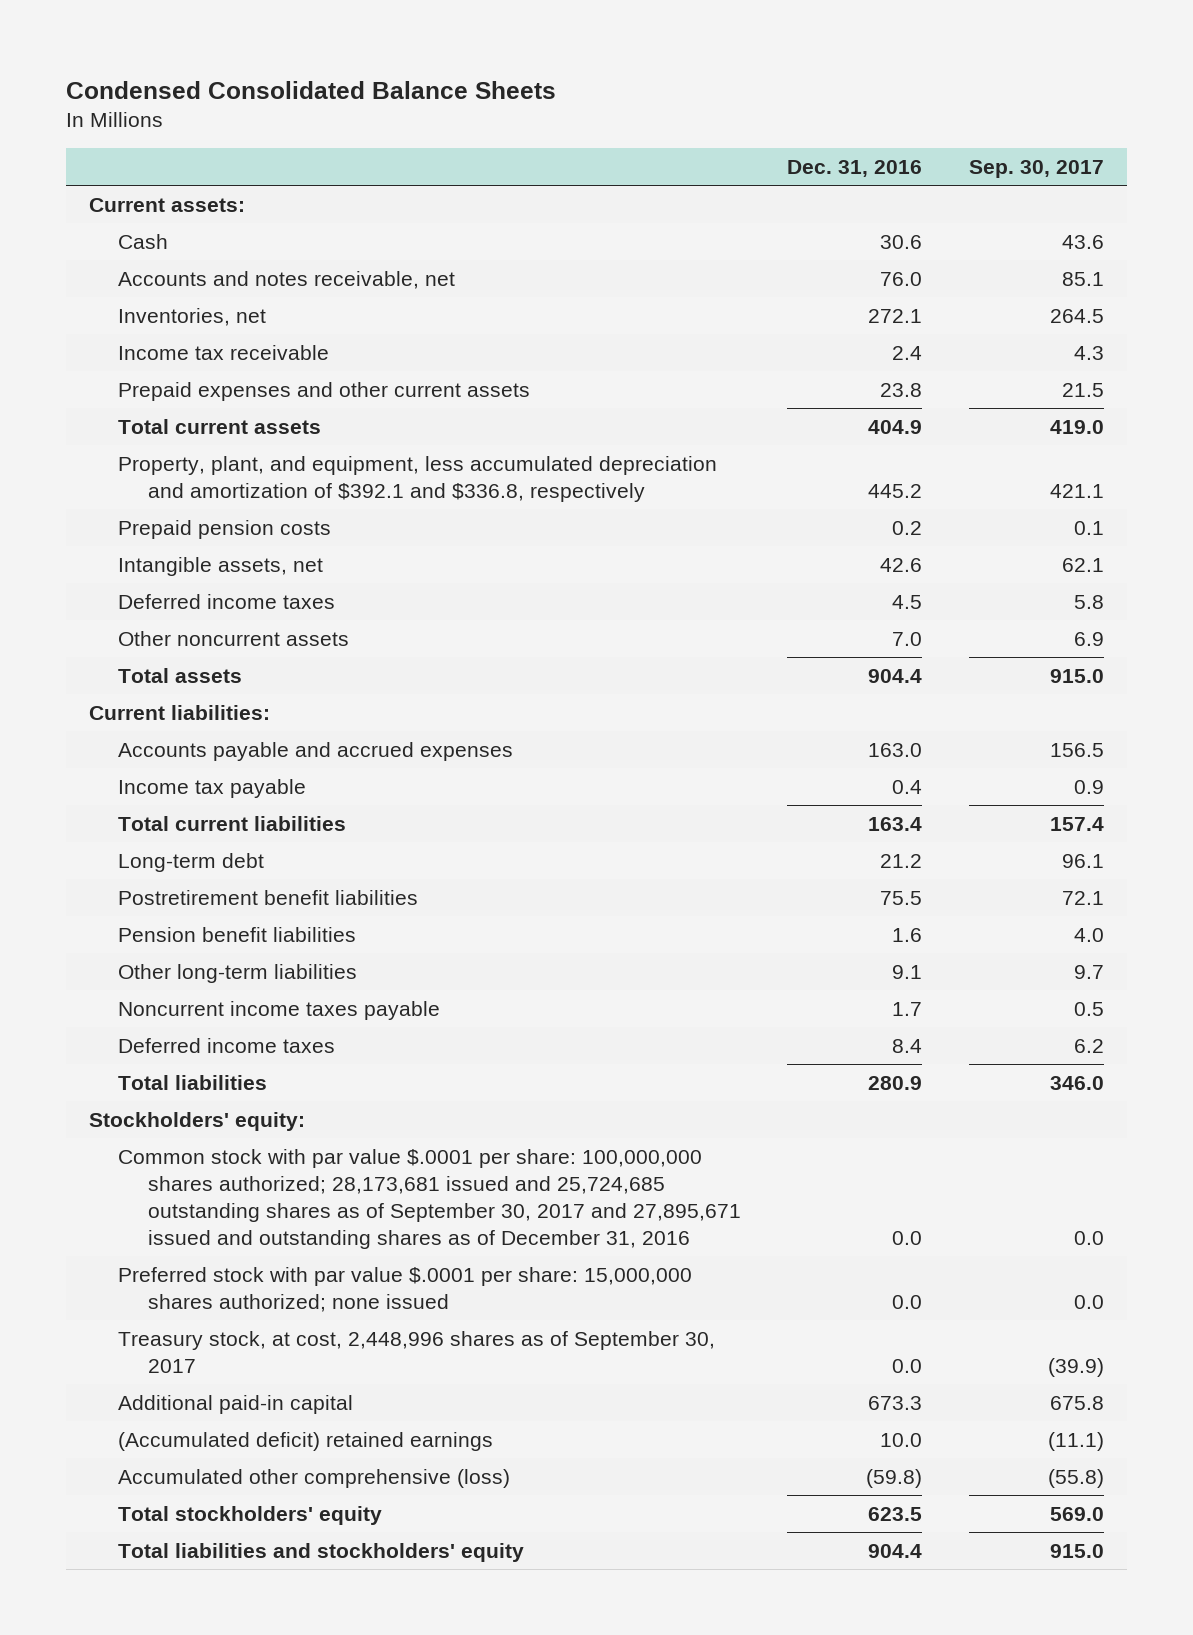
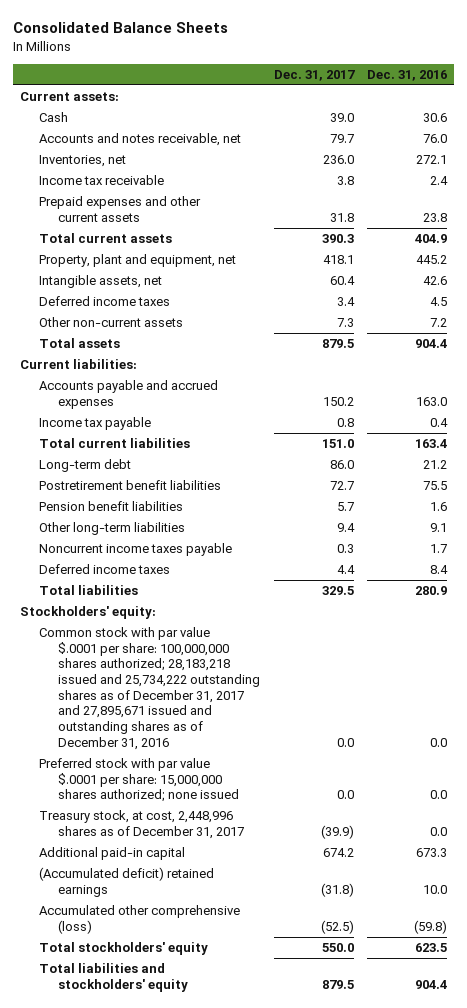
[65,80,556,99] Condensed Consolidated Balance Sheets -> [13,22,229,34] Consolidated Balance Sheets
[968,160,1104,179] Sep. 30, 2017 -> none
none -> [273,69,355,81] Dec. 31, 2017
[118,519,332,539] Prepaid pension costs -> none
[118,455,718,502] Property, plant, and equipment, less accumulated depreciation and amortization of $392.1 and $336.8, respectively -> [39,254,237,268] Property, plant and equipment, net
[118,630,350,646] Other noncurrent assets -> [39,317,184,328] Other non-current assets
[892,631,923,646] 7.0 -> [430,318,448,328] 7.2
[118,1148,741,1250] Common stock with par value $.0001 per share: 100,000,000 shares authorized; 28,173,681 issued and 25,724,685 outstanding shares as of September 30, 2017 and 27,895,671 issued and outstanding shares as of December 31, 2016 -> [39,627,261,750] Common stock with par value $.0001 per share: 100,000,000 shares authorized; 28,183,218 issued and 25,734,222 outstanding shares as of December 31, 2017 and 27,895,671 issued and outstanding shares as of December 31, 2016
[118,1330,716,1373] Treasury stock, at cost, 2,448,996 shares as of September 30, 2017 -> [39,810,245,839] Treasury stock, at cost, 2,448,996 shares as of December 31, 2017

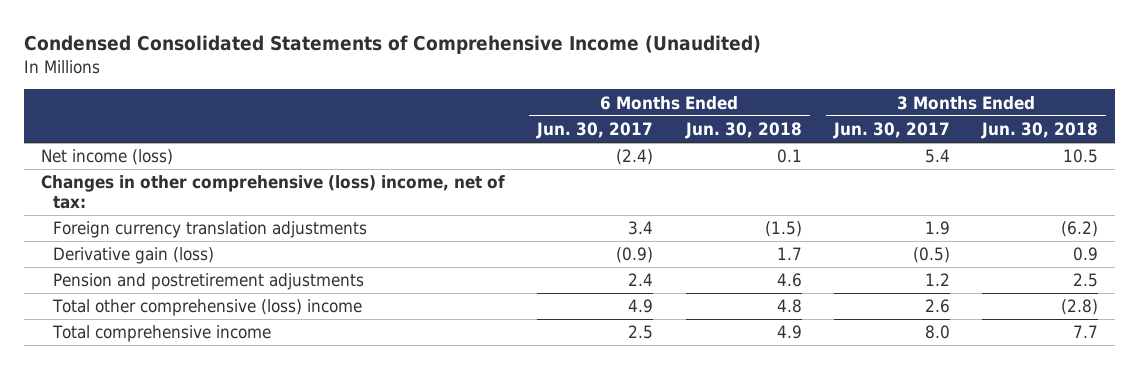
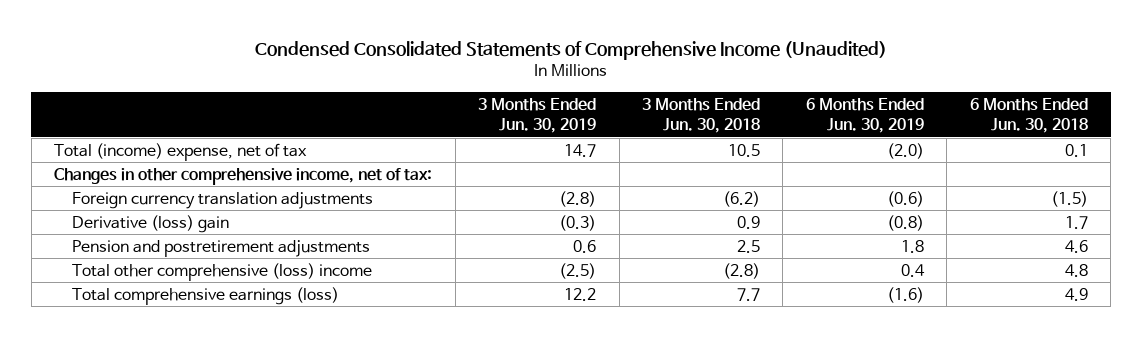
[536,121,654,139] Jun. 30, 2017 -> none
[832,121,950,139] Jun. 30, 2017 -> none
none -> [478,97,597,133] 3 Months Ended Jun. 30, 2019
none -> [805,97,924,133] 6 Months Ended Jun. 30, 2019
[40,149,173,166] Net income (loss) -> [54,142,308,161] Total (income) expense, net of tax
[40,175,505,210] Changes in other comprehensive (loss) income, net of tax: -> [54,167,433,185] Changes in other comprehensive income, net of tax:
[53,247,215,265] Derivative gain (loss) -> [72,214,230,233] Derivative (loss) gain
[52,325,272,343] Total comprehensive income -> [72,286,340,305] Total comprehensive earnings (loss)

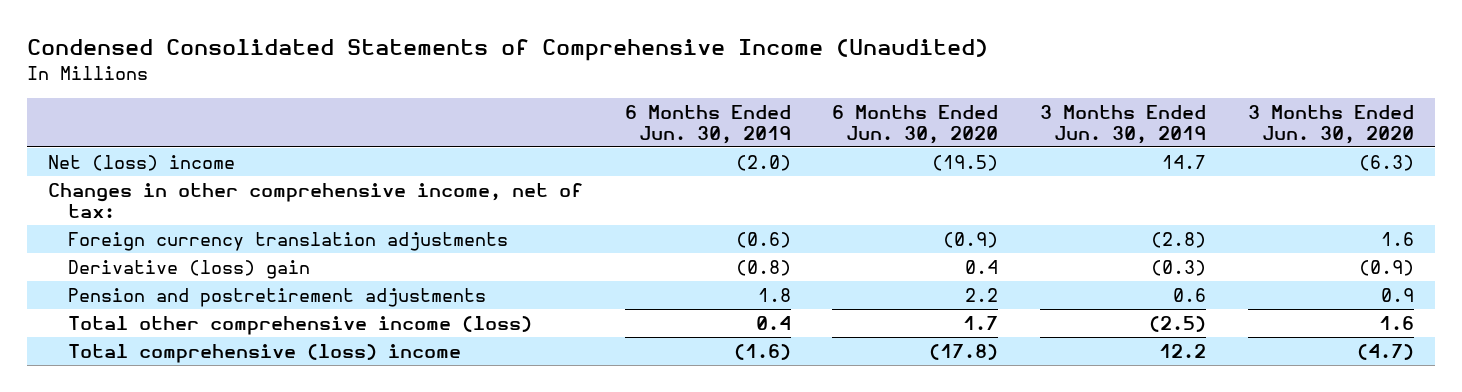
[641,97,760,133] 3 Months Ended Jun. 30, 2018 -> none
[969,97,1088,133] 6 Months Ended Jun. 30, 2018 -> none
none -> [832,104,999,144] 6 Months Ended Jun. 30, 2020
none -> [1248,104,1415,144] 3 Months Ended Jun. 30, 2020
[54,142,308,161] Total (income) expense, net of tax -> [47,154,235,171] Net (loss) income
[72,262,373,281] Total other comprehensive (loss) income -> [68,315,533,335] Total other comprehensive income (loss)
[72,286,340,305] Total comprehensive earnings (loss) -> [68,343,462,363] Total comprehensive (loss) income

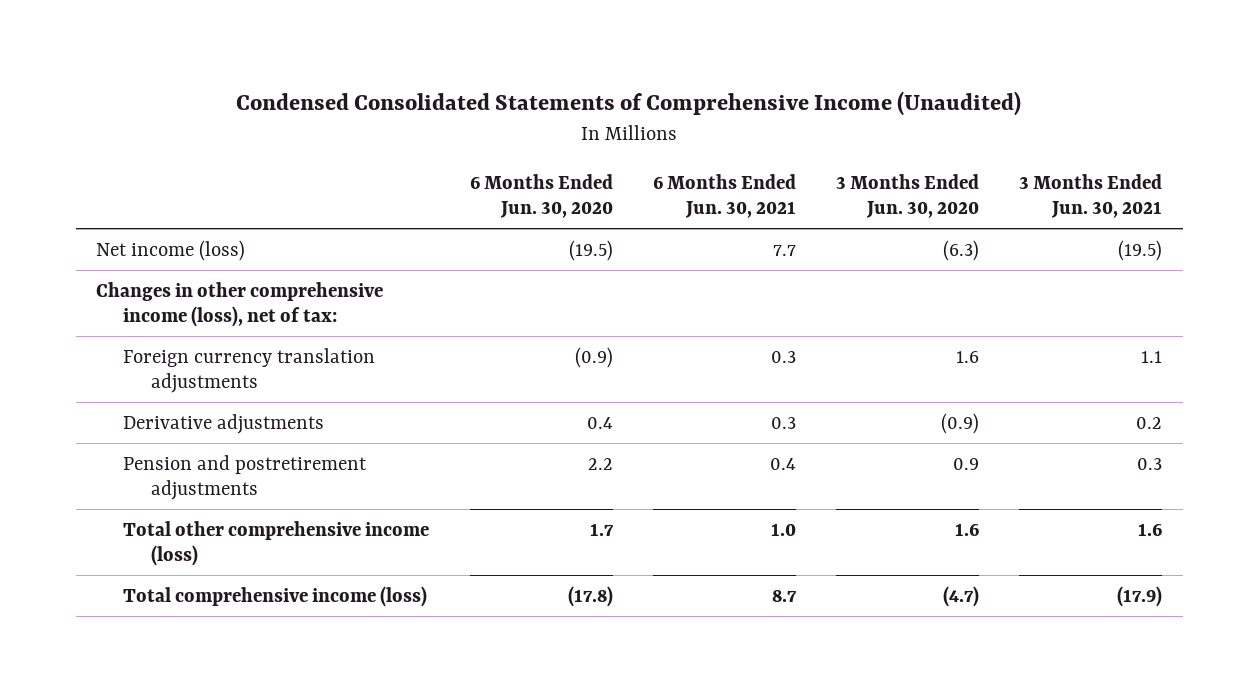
[624,104,791,144] 6 Months Ended Jun. 30, 2019 -> none
[1040,104,1207,144] 3 Months Ended Jun. 30, 2019 -> none
none -> [652,173,796,219] 6 Months Ended Jun. 30, 2021
none -> [1019,173,1163,219] 3 Months Ended Jun. 30, 2021
[47,154,235,171] Net (loss) income -> [95,239,245,261] Net income (loss)
[47,182,583,218] Changes in other comprehensive income, net of tax: -> [95,281,383,328] Changes in other comprehensive income (loss), net of tax:
[68,259,311,279] Derivative (loss) gain -> [123,413,325,434] Derivative adjustments
[68,343,462,363] Total comprehensive (loss) income -> [123,585,428,607] Total comprehensive income (loss)

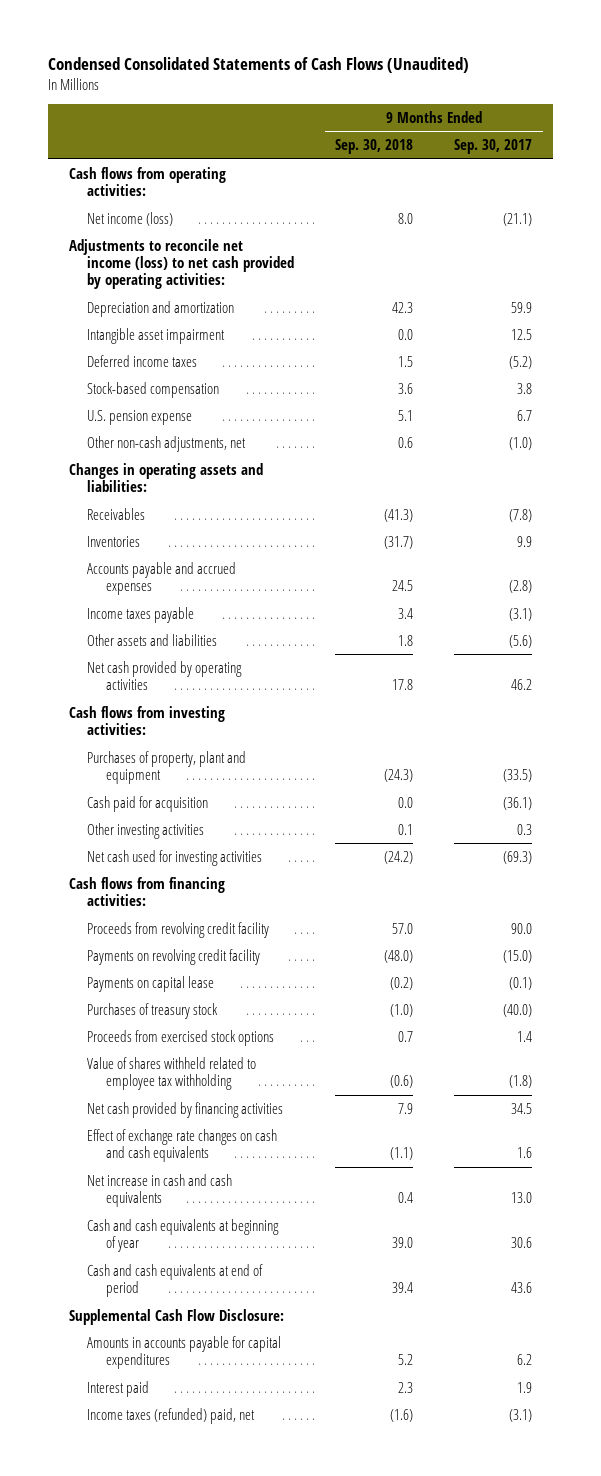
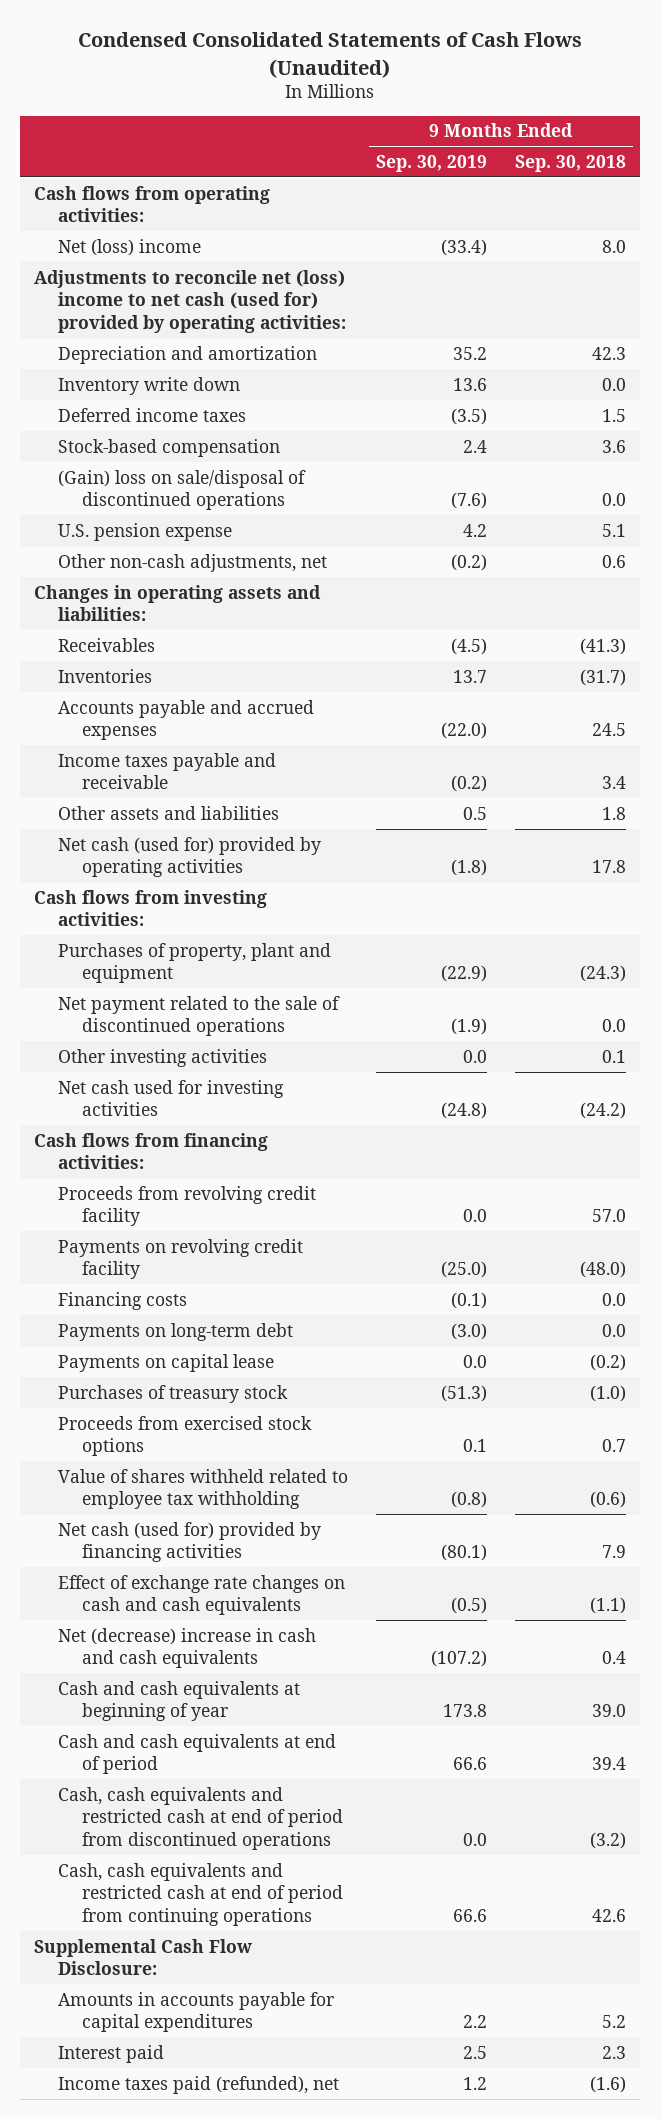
[454,139,533,155] Sep. 30, 2017 -> none
none -> [376,154,488,172] Sep. 30, 2019
[87,211,174,226] Net income (loss) -> [57,238,201,256] Net (loss) income
[68,238,295,290] Adjustments to reconcile net income (loss) to net cash provided by operating activities: -> [34,269,346,334] Adjustments to reconcile net (loss) income to net cash (used for) provided by operating activities:
[87,327,226,344] Intangible asset impairment -> none
none -> [57,376,240,395] Inventory write down
none -> [57,469,306,511] (Gain) loss on sale/disposal of discontinued operations
[87,606,195,623] Income taxes payable -> [57,752,276,790] Income taxes payable and receivable
[87,660,243,690] Net cash provided by operating activities -> [57,836,321,878] Net cash (used for) provided by operating activities
[87,795,209,812] Cash paid for acquisition -> none
none -> [57,995,340,1037] Net payment related to the sale of discontinued operations
none -> [57,1291,187,1310] Financing costs
none -> [57,1322,293,1341] Payments on long-term debt
[87,1101,284,1118] Net cash provided by financing activities -> [57,1521,321,1563] Net cash (used for) provided by financing activities
[87,1173,233,1207] Net increase in cash and cash equivalents -> [57,1627,316,1669] Net (decrease) increase in cash and cash equivalents
none -> [57,1786,343,1851] Cash, cash equivalents and restricted cash at end of period from discontinued operations
none -> [57,1862,343,1927] Cash, cash equivalents and restricted cash at end of period from continuing operations
[87,1407,256,1424] Income taxes (refunded) paid, net -> [57,2075,339,2094] Income taxes paid (refunded), net

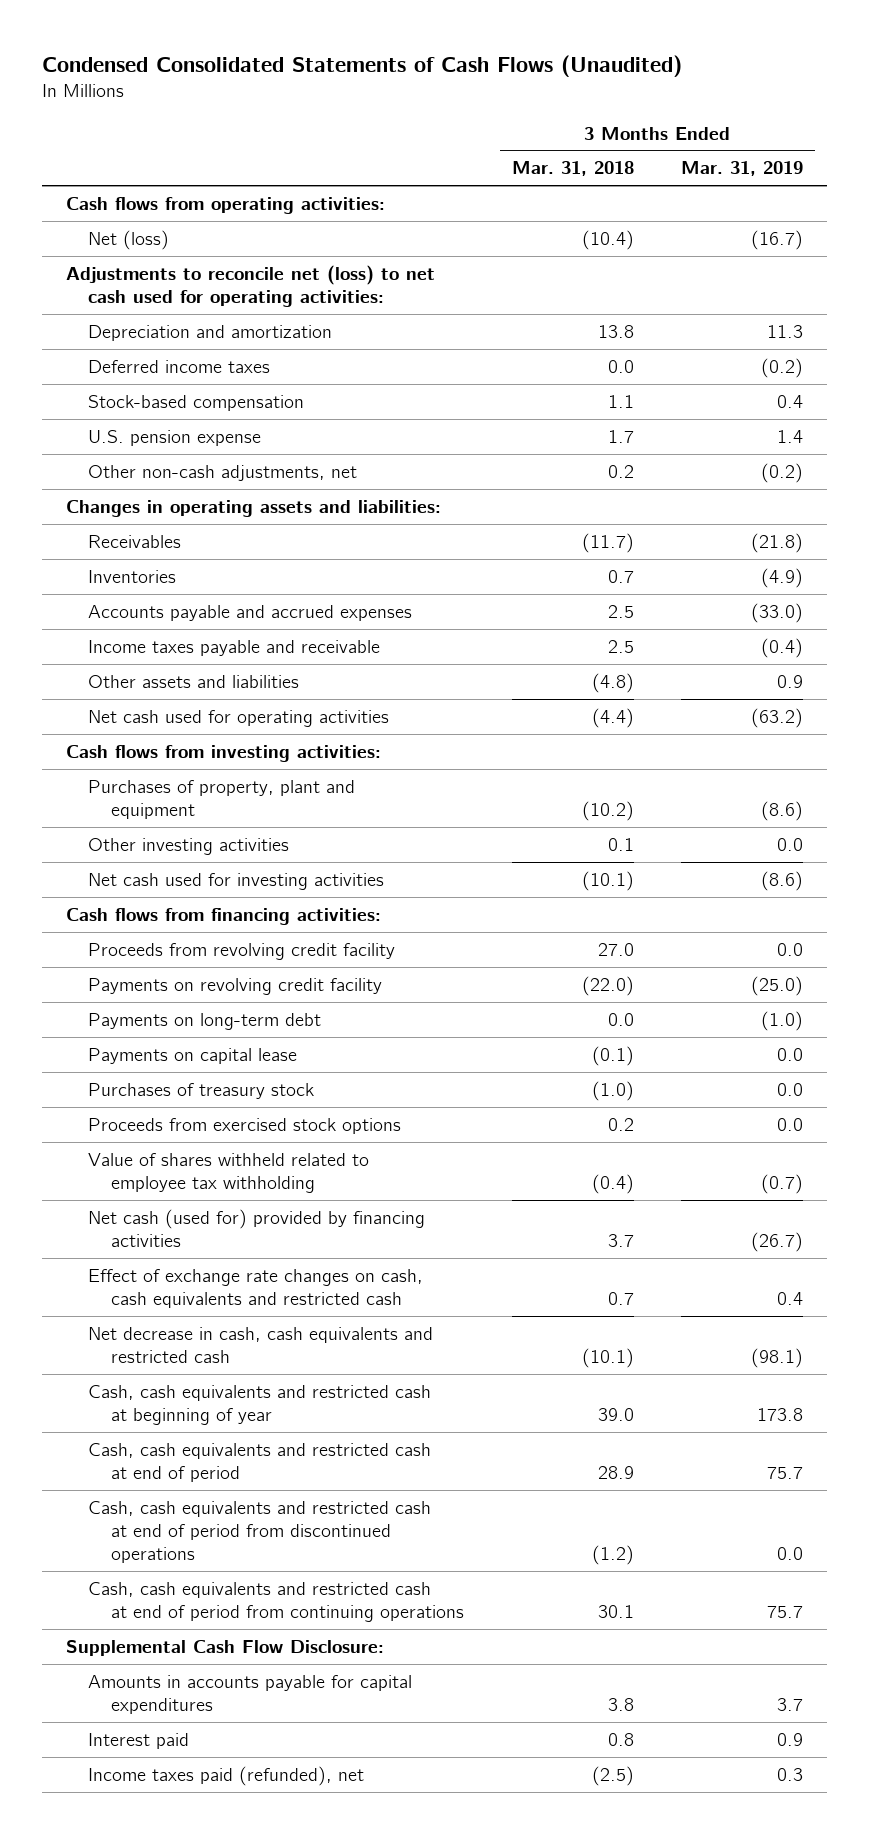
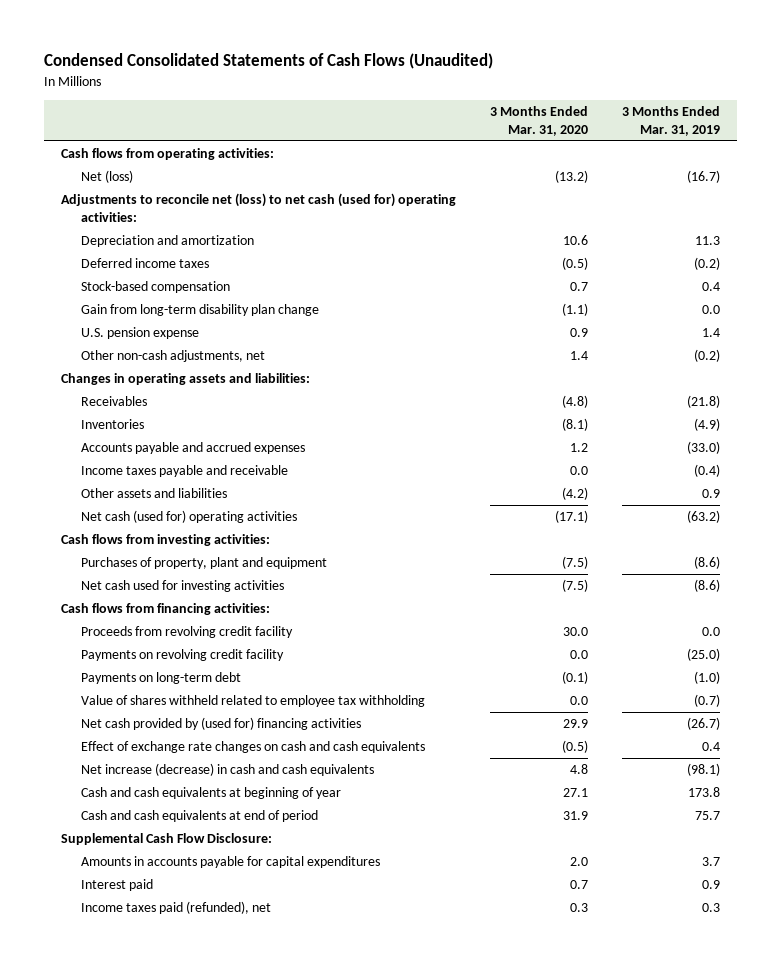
[511,161,634,177] Mar. 31, 2018 -> none
none -> [490,106,589,136] 3 Months Ended Mar. 31, 2020
[66,264,436,308] Adjustments to reconcile net (loss) to net cash used for operating activities: -> [61,193,457,222] Adjustments to reconcile net (loss) to net cash (used for) operating activities:
none -> [81,304,320,317] Gain from long-term disability plan change
[88,709,390,727] Net cash used for operating activities -> [81,510,298,524] Net cash (used for) operating activities
[88,837,290,855] Other investing activities -> none
[88,1047,298,1064] Payments on capital lease -> none
[88,1082,315,1099] Purchases of treasury stock -> none
[88,1117,402,1134] Proceeds from exercised stock options -> none
[88,1500,432,1564] Cash, cash equivalents and restricted cash at end of period from discontinued operations -> none
[88,1581,464,1623] Cash, cash equivalents and restricted cash at end of period from continuing operations -> none
[88,1208,426,1248] Net cash (used for) provided by financing activities -> [81,717,362,731] Net cash provided by (used for) financing activities
[88,1268,424,1309] Effect of exchange rate changes on cash, cash equivalents and restricted cash -> [81,741,426,754] Effect of exchange rate changes on cash and cash equivalents
[88,1326,434,1364] Net decrease in cash, cash equivalents and restricted cash -> [81,763,375,777] Net increase (decrease) in cash and cash equivalents
[88,1384,432,1426] Cash, cash equivalents and restricted cash at beginning of year -> [81,787,342,800] Cash and cash equivalents at beginning of year
[88,1442,432,1483] Cash, cash equivalents and restricted cash at end of period -> [81,810,319,823] Cash and cash equivalents at end of period

